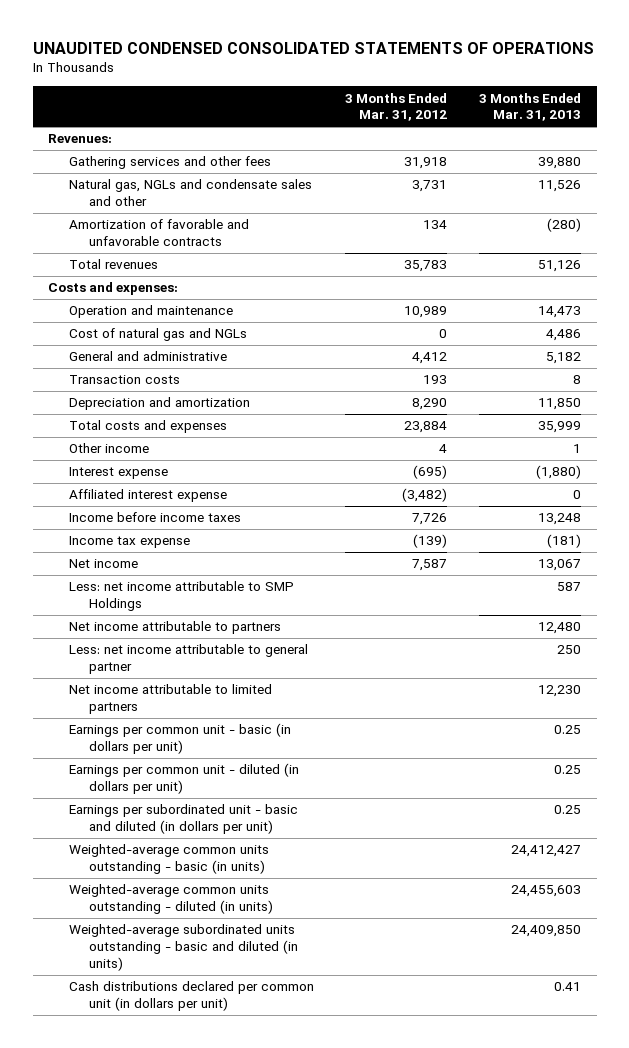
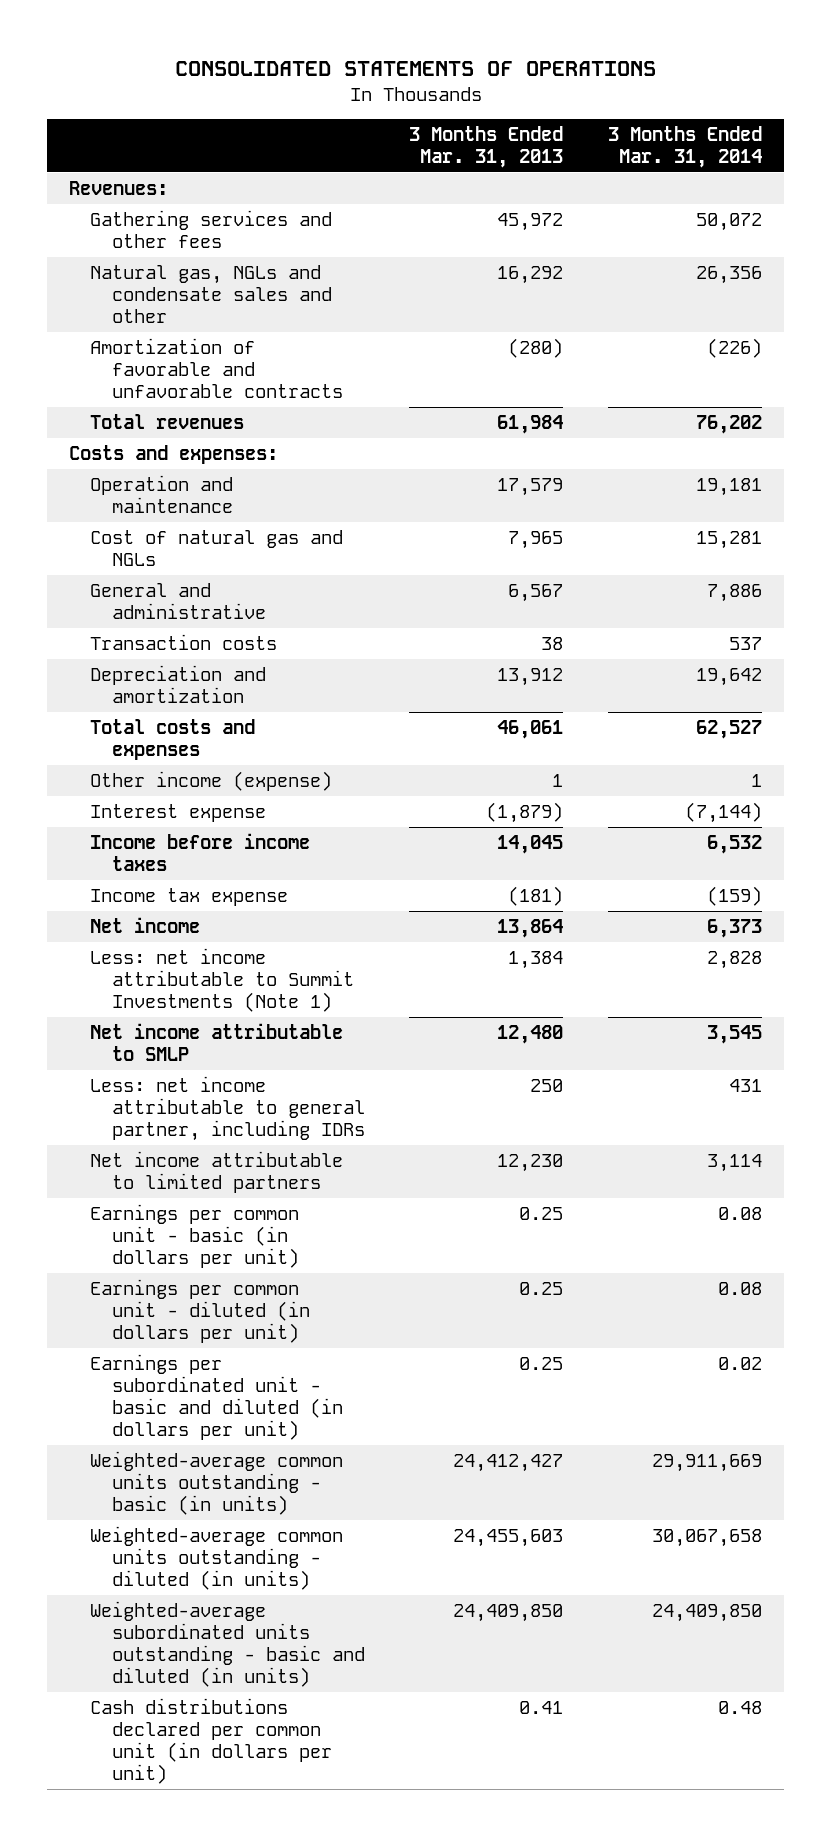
[32,41,594,54] UNAUDITED CONDENSED CONSOLIDATED STATEMENTS OF OPERATIONS -> [174,60,656,76] CONSOLIDATED STATEMENTS OF OPERATIONS
[345,92,448,122] 3 Months Ended Mar. 31, 2012 -> none
none -> [608,125,763,168] 3 Months Ended Mar. 31, 2014
[538,157,582,170] 39,880 -> [497,212,564,231] 45,972
[538,180,582,193] 11,526 -> [497,265,564,284] 16,292
[538,260,582,273] 51,126 -> [497,414,564,434] 61,984
[68,489,227,503] Affiliated interest expense -> none
[538,306,582,319] 14,473 -> [497,477,564,496] 17,579
[546,329,582,342] 4,486 -> [508,530,564,549] 7,965
[546,352,582,365] 5,182 -> [508,583,564,602] 6,567
[573,375,582,385] 8 -> [541,636,564,650] 38
[538,398,582,411] 11,850 -> [497,667,564,686] 13,912
[538,421,582,434] 35,999 -> [497,719,564,739] 46,061
[68,443,149,454] Other income -> [90,770,333,791] Other income (expense)
[536,465,582,480] (1,880) -> [486,801,564,823] (1,879)
[538,513,582,526] 13,248 -> [497,834,564,854] 14,045
[538,559,582,572] 13,067 -> [497,918,564,938] 13,864
[68,581,294,612] Less: net income attributable to SMP Holdings -> [90,947,354,1012] Less: net income attributable to Summit Investments (Note 1)
[557,582,582,592] 587 -> [508,950,564,969] 1,384
[68,621,281,635] Net income attributable to partners -> [90,1022,344,1061] Net income attributable to SMLP
[68,644,308,675] Less: net income attributable to general partner -> [90,1075,365,1141] Less: net income attributable to general partner, including IDRs

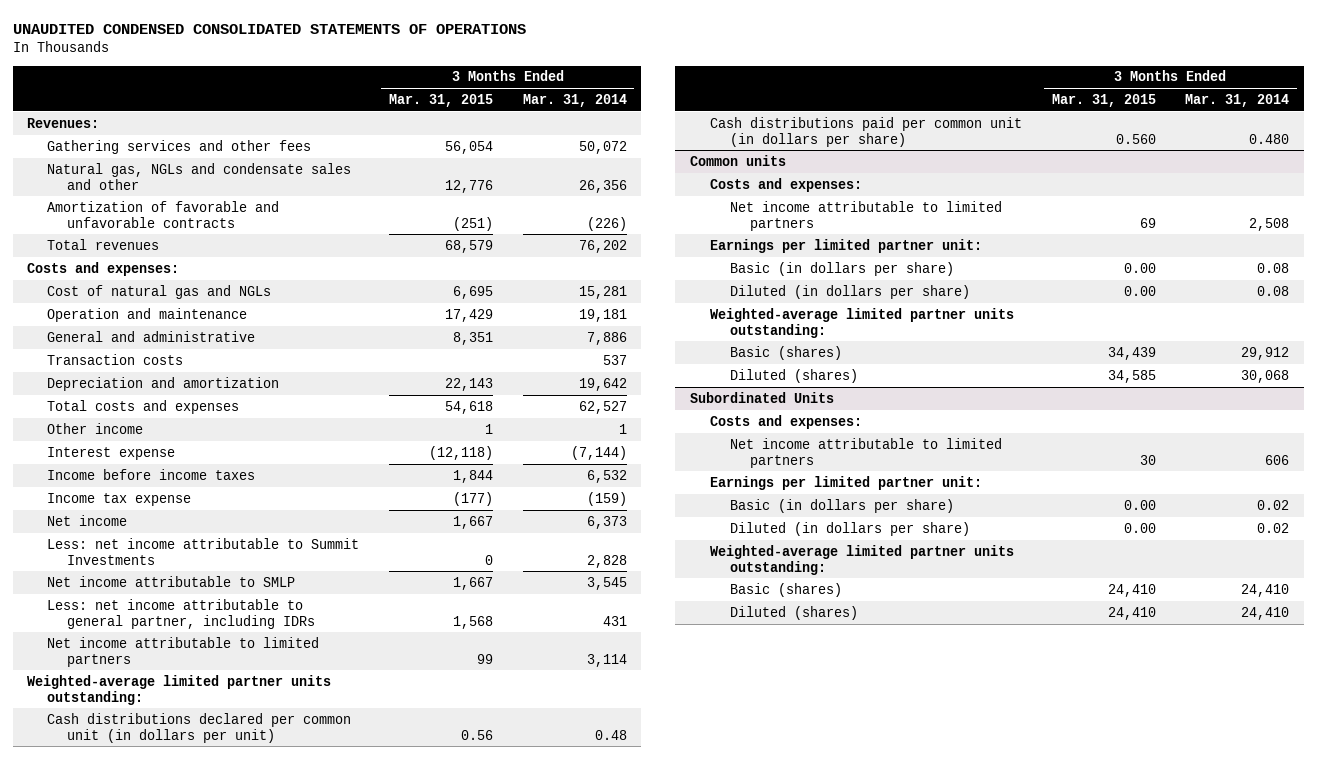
[174,60,656,76] CONSOLIDATED STATEMENTS OF OPERATIONS -> [12,23,526,34] UNAUDITED CONDENSED CONSOLIDATED STATEMENTS OF OPERATIONS
[409,125,564,168] 3 Months Ended Mar. 31, 2013 -> none
none -> [388,93,493,107] Mar. 31, 2015
[90,474,234,513] Operation and maintenance -> [47,307,248,322] Operation and maintenance
[90,770,333,791] Other income (expense) -> [47,422,144,434] Other income
[90,947,354,1012] Less: net income attributable to Summit Investments (Note 1) -> [47,537,360,565] Less: net income attributable to Summit Investments
[90,1203,300,1268] Earnings per common unit - basic (in dollars per unit) -> none
[90,1278,310,1343] Earnings per common unit - diluted (in dollars per unit) -> none
[90,1353,343,1440] Earnings per subordinated unit - basic and diluted (in dollars per unit) -> none
[90,1450,344,1515] Weighted-average common units outstanding - basic (in units) -> none
[90,1525,344,1590] Weighted-average common units outstanding - diluted (in units) -> none
[90,1600,365,1687] Weighted-average subordinated units outstanding - basic and diluted (in units) -> none
none -> [27,674,332,705] Weighted-average limited partner units outstanding:
none -> [709,116,1022,147] Cash distributions paid per common unit (in dollars per share)
none -> [690,154,787,166] Common units
none -> [709,177,862,192] Costs and expenses:
none -> [729,200,1002,231] Net income attributable to limited partners
none -> [709,238,982,253] Earnings per limited partner unit:
none -> [729,261,954,276] Basic (in dollars per share)
none -> [729,284,970,299] Diluted (in dollars per share)
none -> [709,307,1014,338] Weighted-average limited partner units outstanding:
none -> [729,345,842,360] Basic (shares)
none -> [729,368,858,383] Diluted (shares)
none -> [690,391,835,403] Subordinated Units
none -> [709,414,862,429] Costs and expenses:
none -> [729,437,1002,468] Net income attributable to limited partners
none -> [709,475,982,490] Earnings per limited partner unit:
none -> [729,498,954,513] Basic (in dollars per share)
none -> [729,521,970,536] Diluted (in dollars per share)
none -> [709,544,1014,575] Weighted-average limited partner units outstanding:
none -> [729,582,842,597] Basic (shares)
none -> [729,605,858,620] Diluted (shares)

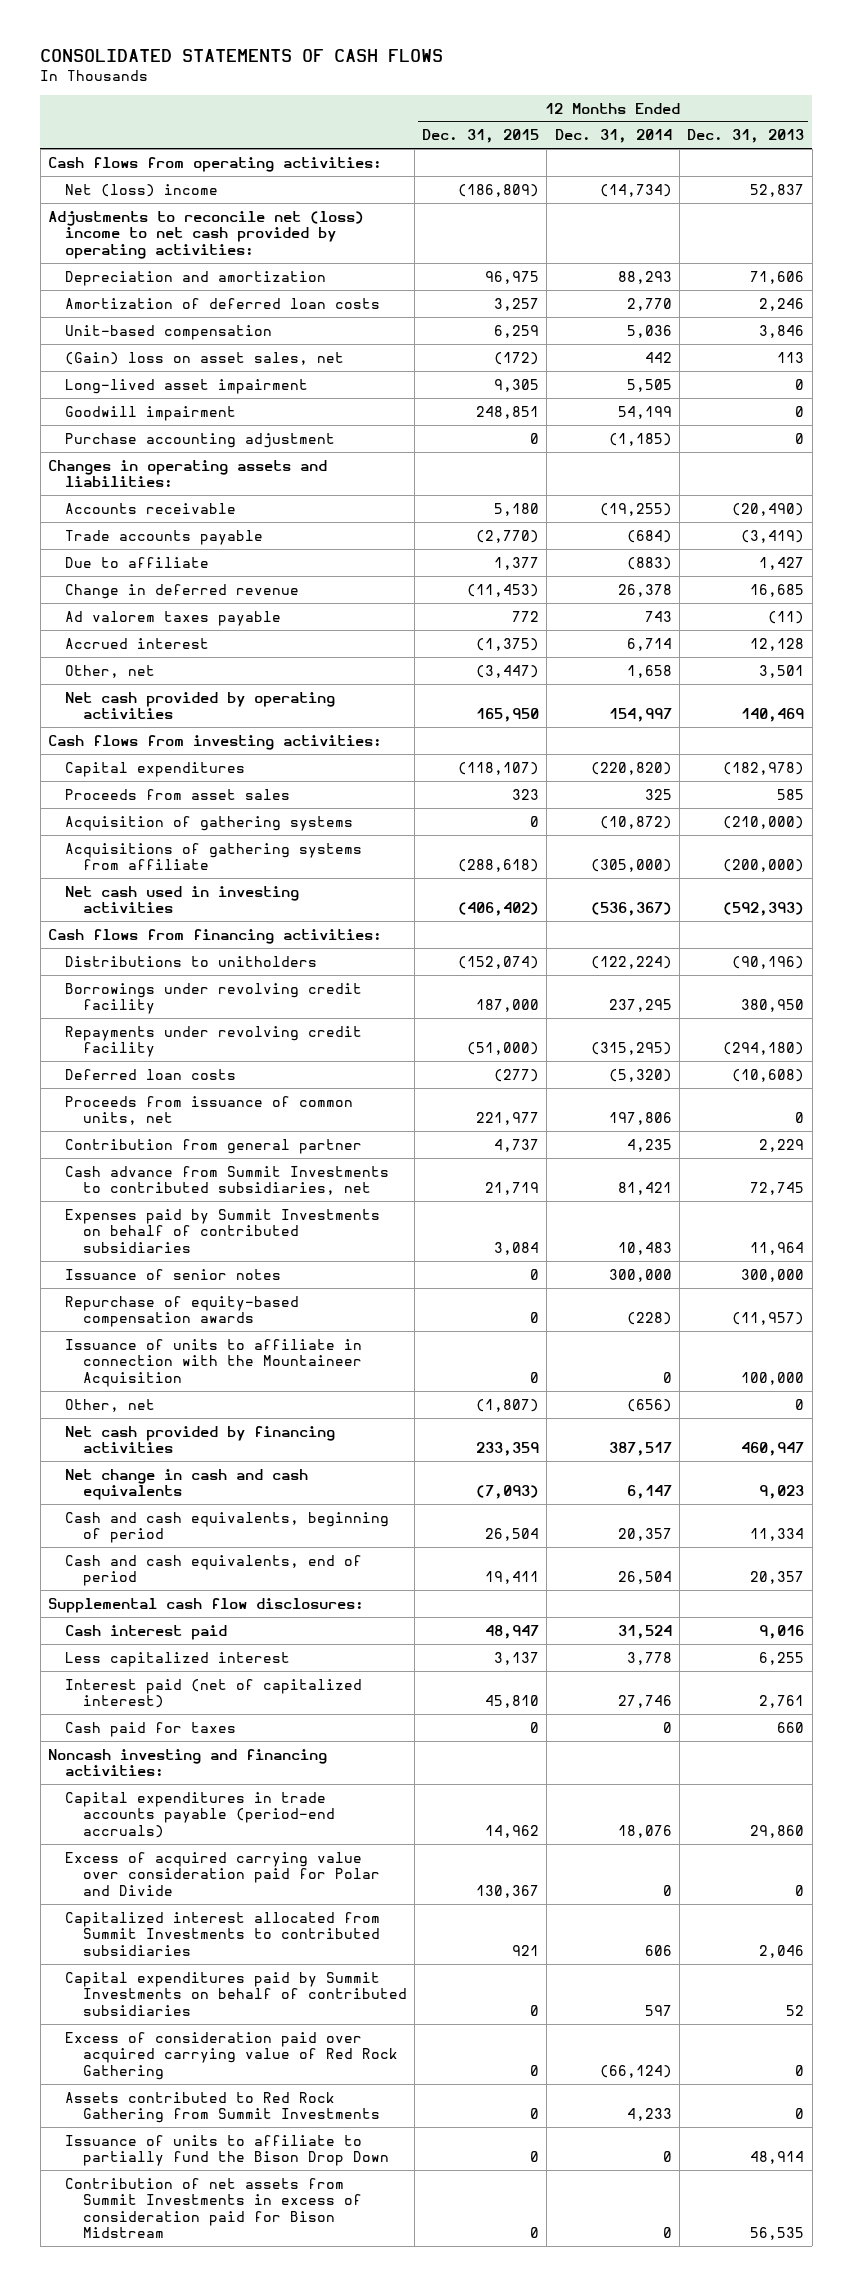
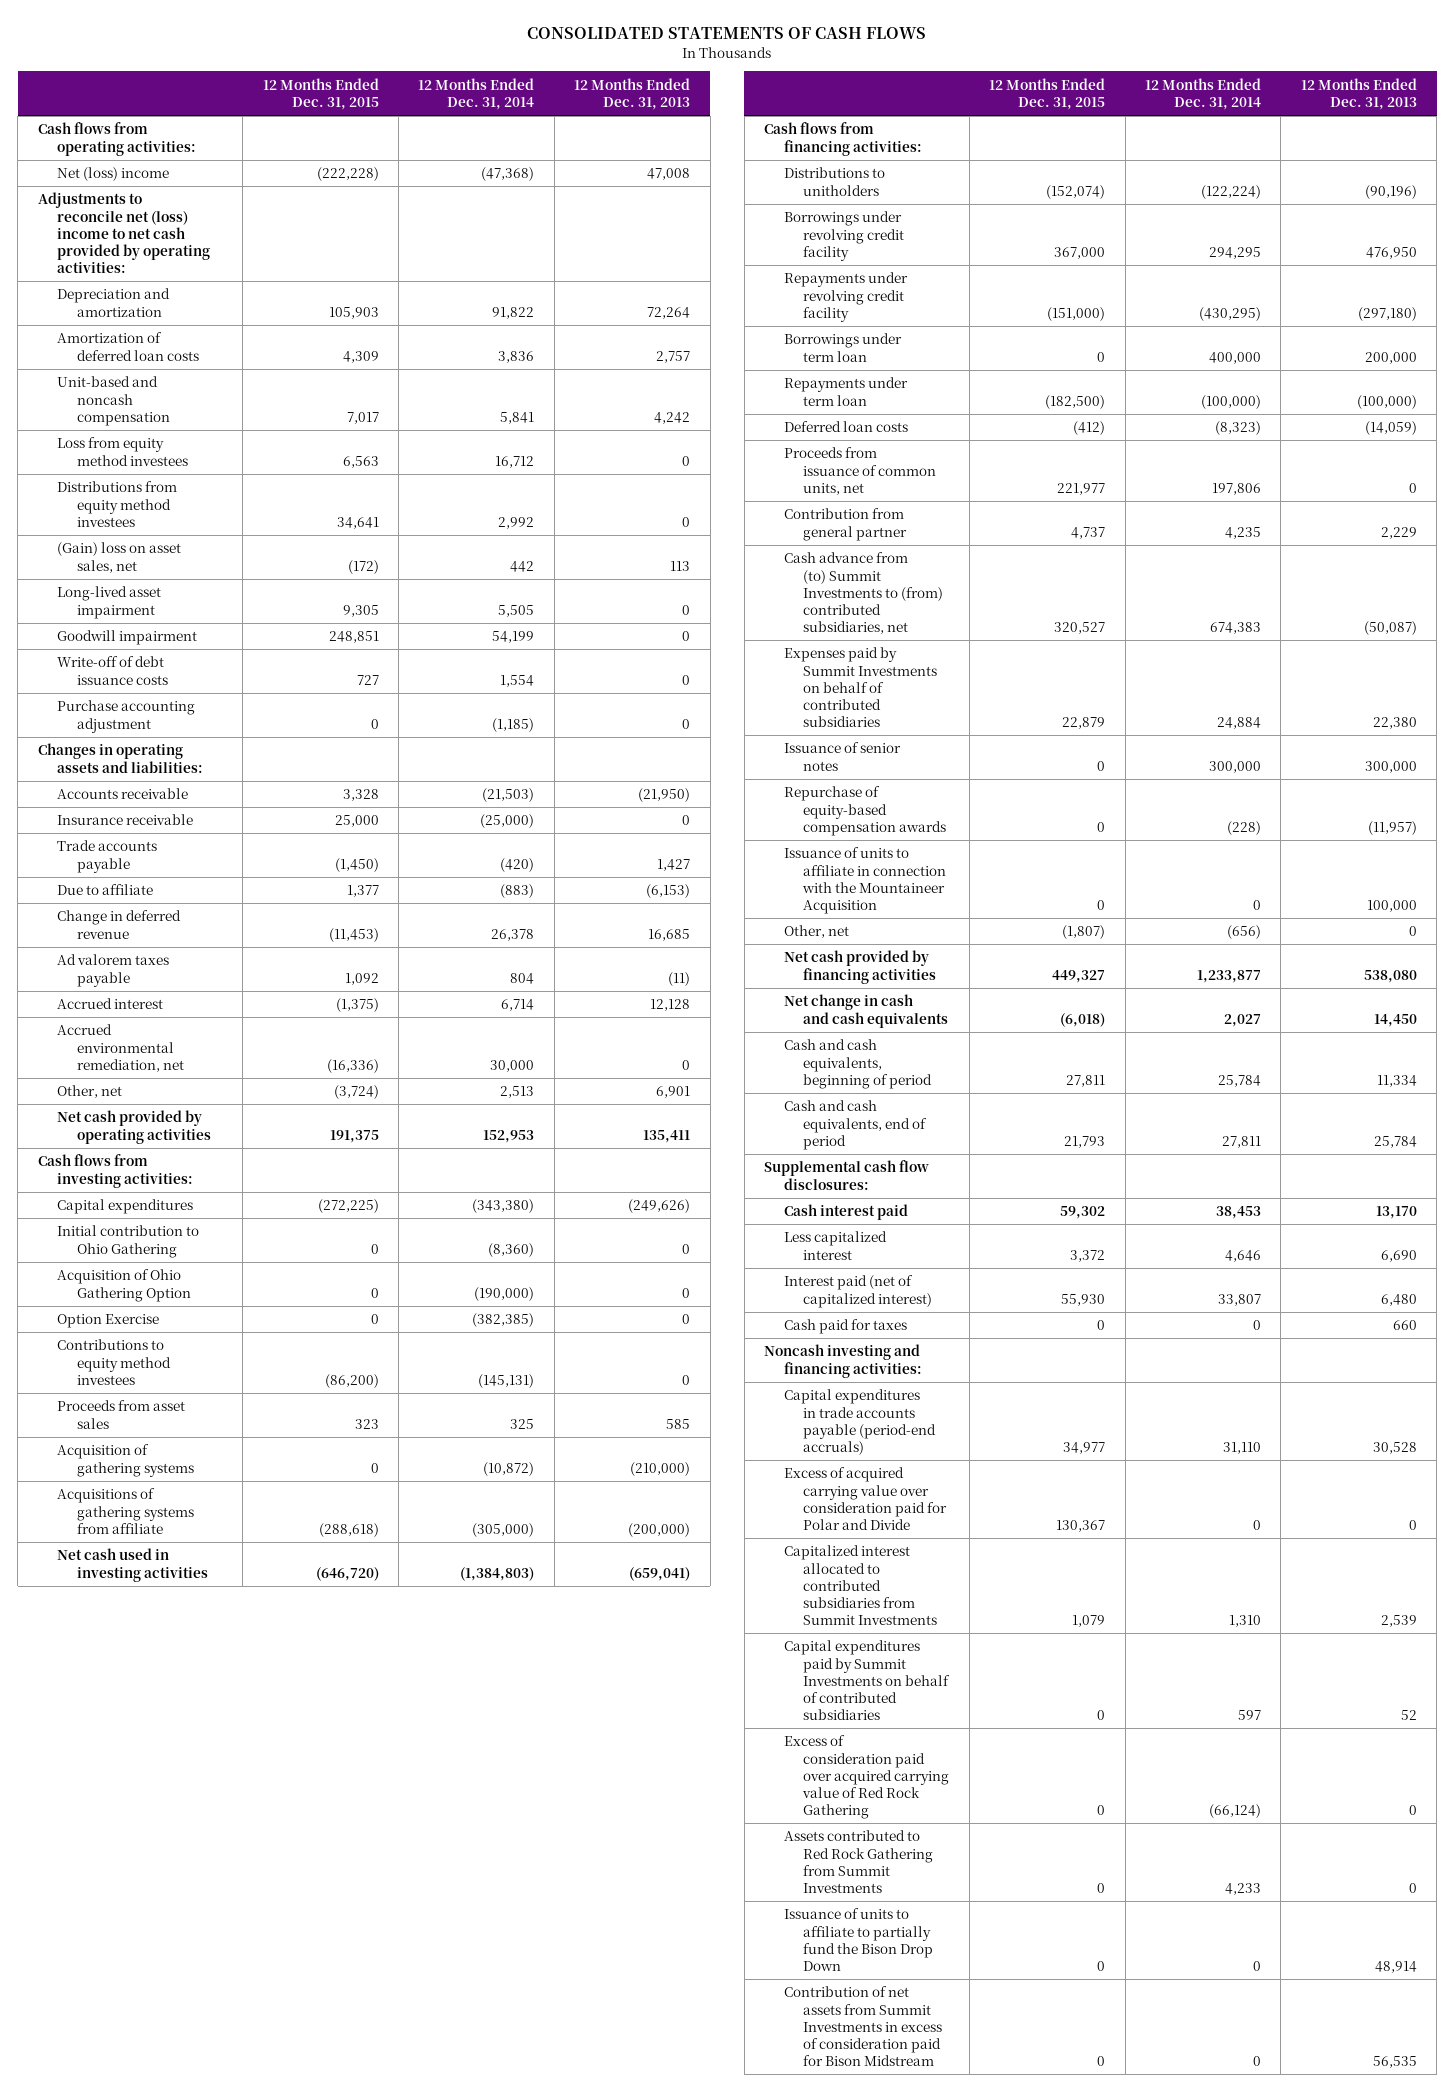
[458,183,540,197] (186,809) -> [316,167,379,182] (222,228)
[599,183,672,197] (14,734) -> [481,167,535,182] (47,368)
[750,183,805,197] 52,837 -> [647,168,691,181] 47,008
[485,270,540,284] 96,975 -> [328,306,379,319] 105,903
[617,270,672,284] 88,293 -> [492,306,535,319] 91,822
[750,270,805,284] 71,606 -> [647,306,691,319] 72,264
[494,297,540,311] 3,257 -> [342,350,379,363] 4,309
[626,297,672,311] 2,770 -> [498,350,535,363] 3,836
[759,297,805,311] 2,246 -> [656,350,691,363] 2,757
[65,324,273,340] Unit-based compensation -> [57,376,170,426] Unit-based and noncash compensation
[494,324,540,338] 6,259 -> [346,411,379,424] 7,017
[626,324,672,338] 5,036 -> [500,411,535,424] 5,841
[759,324,805,338] 3,846 -> [654,411,691,424] 4,242
none -> [57,437,188,466] Loss from equity method investees
none -> [57,481,178,527] Distributions from equity method investees
none -> [57,656,168,685] Write-off of debt issuance costs
[494,502,540,516] 5,180 -> [342,789,379,802] 3,328
[599,502,672,516] (19,255) -> [482,788,535,803] (21,503)
[732,502,805,516] (20,490) -> [638,788,691,803] (21,950)
none -> [57,814,194,826] Insurance receivable
[476,529,540,543] (2,770) -> [334,857,379,872] (1,450)
[626,529,672,543] (684) -> [500,857,535,872] (420)
[741,529,805,543] (3,419) -> [657,858,691,871] 1,427
[759,556,805,570] 1,427 -> [646,884,691,899] (6,153)
[512,610,540,622] 772 -> [344,972,379,985] 1,092
[644,610,672,622] 743 -> [510,972,535,984] 804
none -> [57,1024,184,1072] Accrued environmental remediation, net
[476,664,540,678] (3,447) -> [333,1085,379,1100] (3,724)
[626,664,672,678] 1,658 -> [500,1086,535,1099] 2,513
[759,664,805,678] 3,501 -> [656,1086,691,1099] 6,901
[476,708,540,723] 165,950 -> [329,1129,379,1143] 191,375
[608,708,672,723] 154,997 -> [483,1129,535,1143] 152,953
[741,708,805,723] 140,469 -> [643,1129,691,1143] 135,411
[458,761,540,775] (118,107) -> [317,1199,379,1214] (272,225)
[590,761,672,775] (220,820) -> [472,1199,535,1214] (343,380)
[723,761,805,775] (182,978) -> [628,1199,691,1214] (249,626)
none -> [57,1225,200,1258] Initial contribution to Ohio Gathering
none -> [57,1269,191,1302] Acquisition of Ohio Gathering Option
none -> [57,1314,160,1329] Option Exercise
none -> [57,1339,171,1385] Contributions to equity method investees
[458,902,540,917] (406,402) -> [315,1566,379,1581] (646,720)
[590,902,672,917] (536,367) -> [460,1566,535,1581] (1,384,803)
[723,902,805,917] (592,393) -> [629,1566,691,1581] (659,041)
[476,999,540,1013] 187,000 -> [1054,246,1106,259] 367,000
[608,999,672,1013] 237,295 -> [1208,246,1261,259] 294,295
[741,999,805,1013] 380,950 -> [1365,246,1417,259] 476,950
[467,1042,540,1056] (51,000) -> [1047,306,1106,321] (151,000)
[590,1042,672,1056] (315,295) -> [1198,306,1261,321] (430,295)
[723,1042,805,1056] (294,180) -> [1357,306,1417,321] (297,180)
none -> [783,333,902,362] Borrowings under term loan
none -> [783,377,908,406] Repayments under term loan
[494,1068,540,1082] (277) -> [1073,421,1106,436] (412)
[608,1068,672,1082] (5,320) -> [1214,421,1261,436] (8,323)
[732,1068,805,1082] (10,608) -> [1364,421,1417,436] (14,059)
[65,1165,390,1196] Cash advance from Summit Investments to contributed subsidiaries, net -> [783,552,944,635] Cash advance from (to) Summit Investments to (from) contributed subsidiaries, net
[485,1182,540,1196] 21,719 -> [1054,622,1106,635] 320,527
[617,1182,672,1196] 81,421 -> [1209,622,1261,635] 674,383
[750,1182,805,1196] 72,745 -> [1363,621,1417,636] (50,087)
[494,1241,540,1255] 3,084 -> [1062,717,1106,730] 22,879
[617,1241,672,1255] 10,483 -> [1216,717,1261,730] 24,884
[750,1241,805,1255] 11,964 -> [1372,717,1417,730] 22,380
[476,1442,540,1457] 233,359 -> [1052,969,1106,983] 449,327
[608,1442,672,1457] 387,517 -> [1196,969,1261,983] 1,233,877
[741,1442,805,1457] 460,947 -> [1363,969,1417,983] 538,080
[476,1485,540,1500] (7,093) -> [1060,1012,1106,1027] (6,018)
[626,1485,672,1500] 6,147 -> [1223,1013,1261,1027] 2,027
[759,1485,805,1500] 9,023 -> [1373,1013,1417,1027] 14,450
[485,1528,540,1542] 26,504 -> [1066,1074,1106,1087] 27,811
[617,1528,672,1542] 20,357 -> [1217,1074,1261,1087] 25,784
[485,1571,540,1585] 19,411 -> [1064,1135,1106,1148] 21,793
[617,1571,672,1585] 26,504 -> [1221,1135,1261,1148] 27,811
[750,1571,805,1585] 20,357 -> [1373,1135,1417,1148] 25,784
[485,1624,540,1639] 48,947 -> [1060,1206,1106,1220] 59,302
[617,1624,672,1639] 31,524 -> [1215,1206,1261,1220] 38,453
[759,1624,805,1639] 9,016 -> [1375,1206,1417,1220] 13,170
[494,1651,540,1665] 3,137 -> [1070,1249,1106,1262] 3,372
[626,1651,672,1665] 3,778 -> [1224,1249,1261,1262] 4,646
[759,1651,805,1665] 6,255 -> [1380,1249,1417,1262] 6,690
[485,1695,540,1709] 45,810 -> [1061,1293,1106,1306] 55,930
[617,1695,672,1709] 27,746 -> [1217,1293,1261,1306] 33,807
[759,1695,805,1709] 2,761 -> [1380,1293,1417,1306] 6,480
[485,1824,540,1838] 14,962 -> [1063,1442,1106,1455] 34,977
[617,1824,672,1838] 18,076 -> [1222,1442,1261,1455] 31,110
[750,1824,805,1838] 29,860 -> [1372,1442,1417,1455] 30,528
[65,1911,381,1956] Capitalized interest allocated from Summit Investments to contributed subsidiaries -> [783,1545,938,1626] Capitalized interest allocated to contributed subsidiaries from Summit Investments
[512,1944,540,1956] 921 -> [1072,1615,1106,1628] 1,079
[644,1944,672,1956] 606 -> [1228,1615,1261,1628] 1,310
[759,1944,805,1958] 2,046 -> [1380,1615,1417,1628] 2,539

